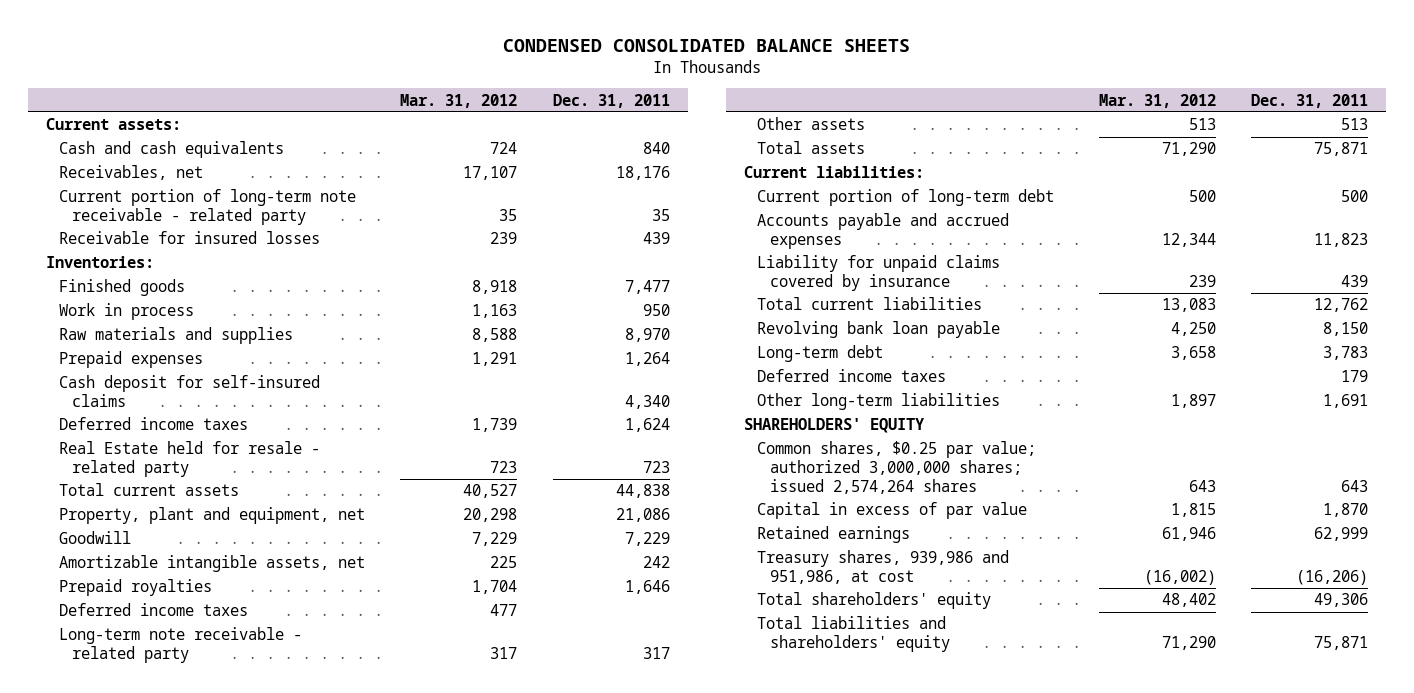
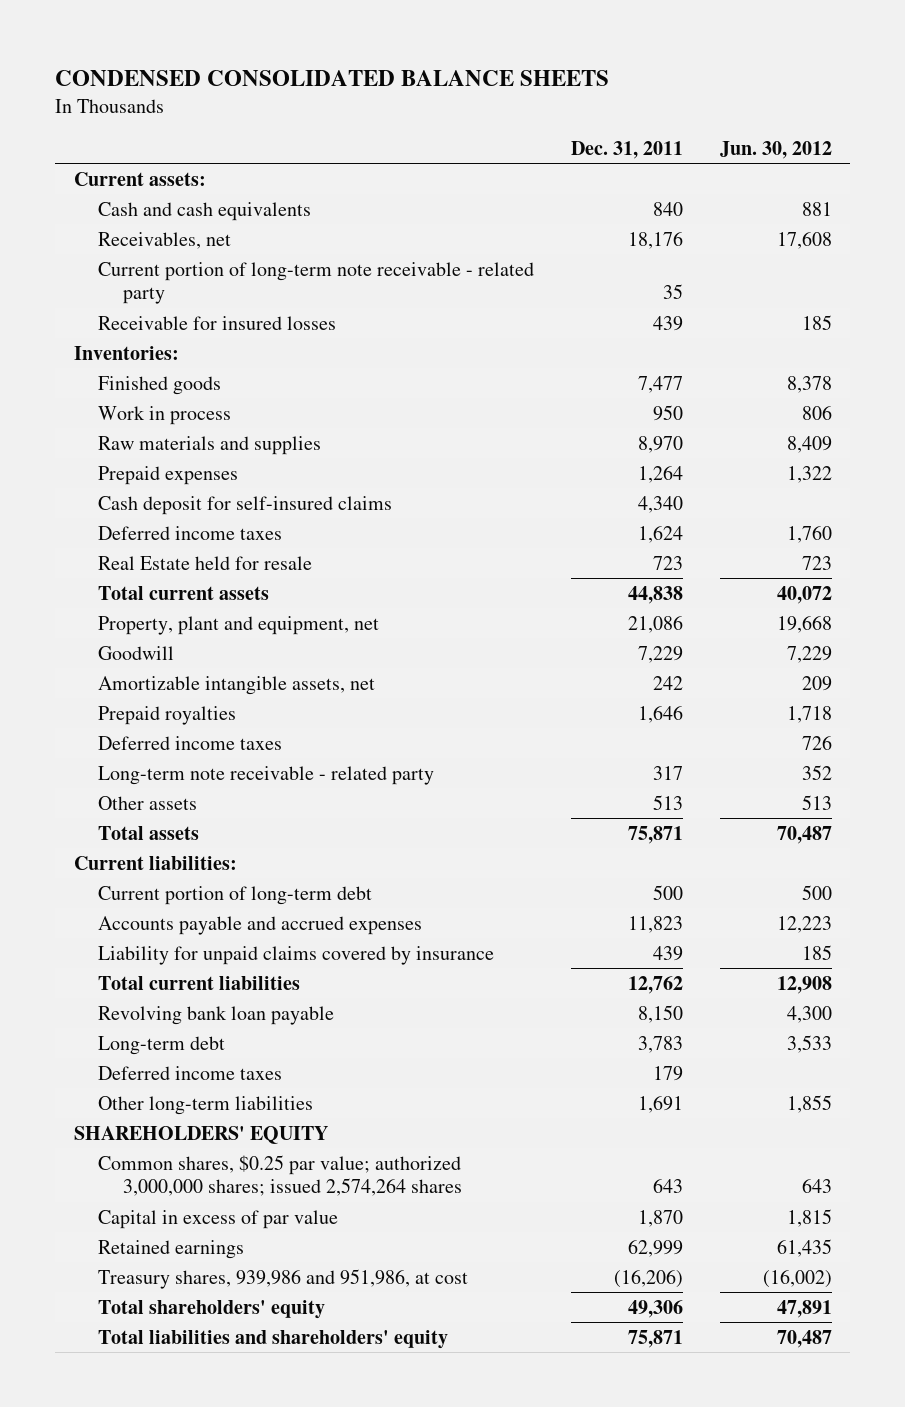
[400,93,518,108] Mar. 31, 2012 -> none
none -> [719,140,832,159] Jun. 30, 2012
[59,441,321,478] Real Estate held for resale - related party -> [98,555,313,570] Real Estate held for resale

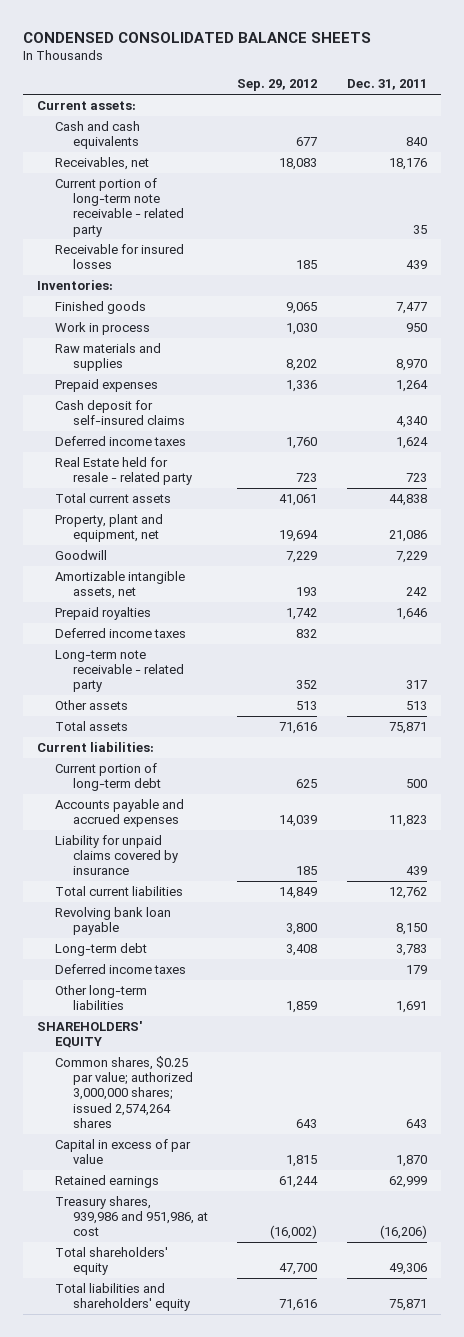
[719,140,832,159] Jun. 30, 2012 -> none
none -> [237,79,318,92] Sep. 29, 2012
[98,555,313,570] Real Estate held for resale -> [55,457,193,486] Real Estate held for resale - related party

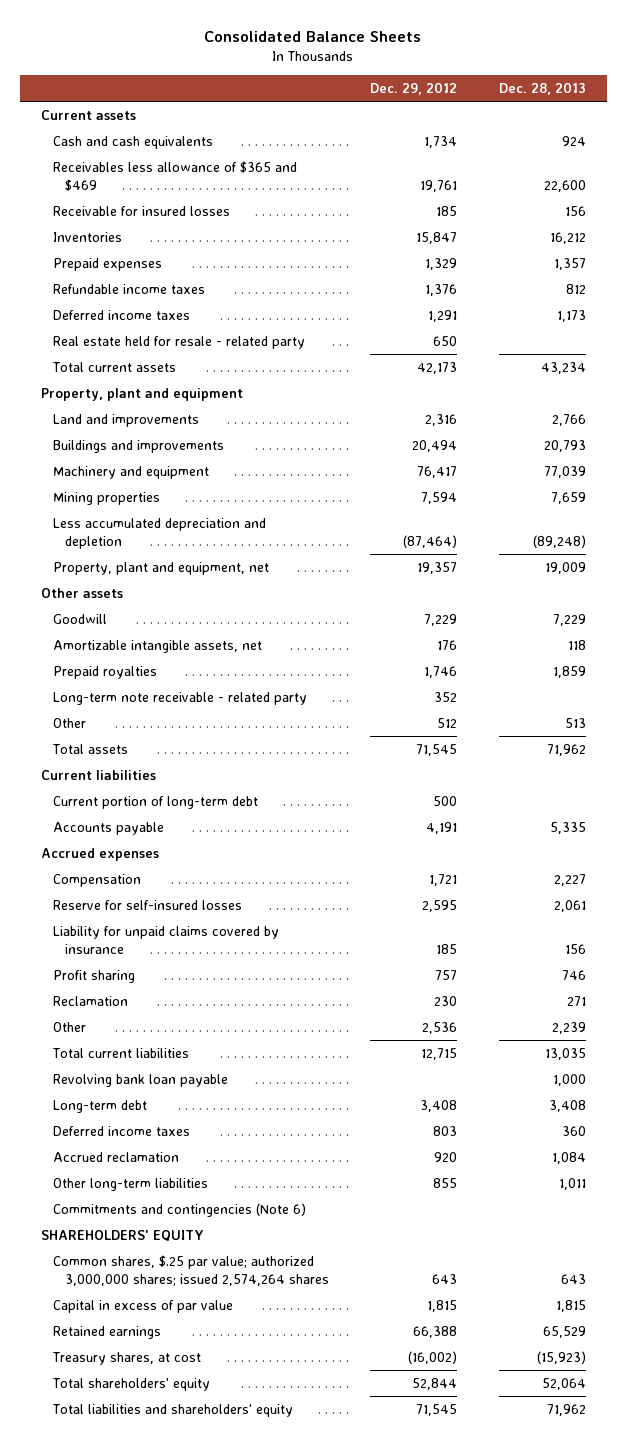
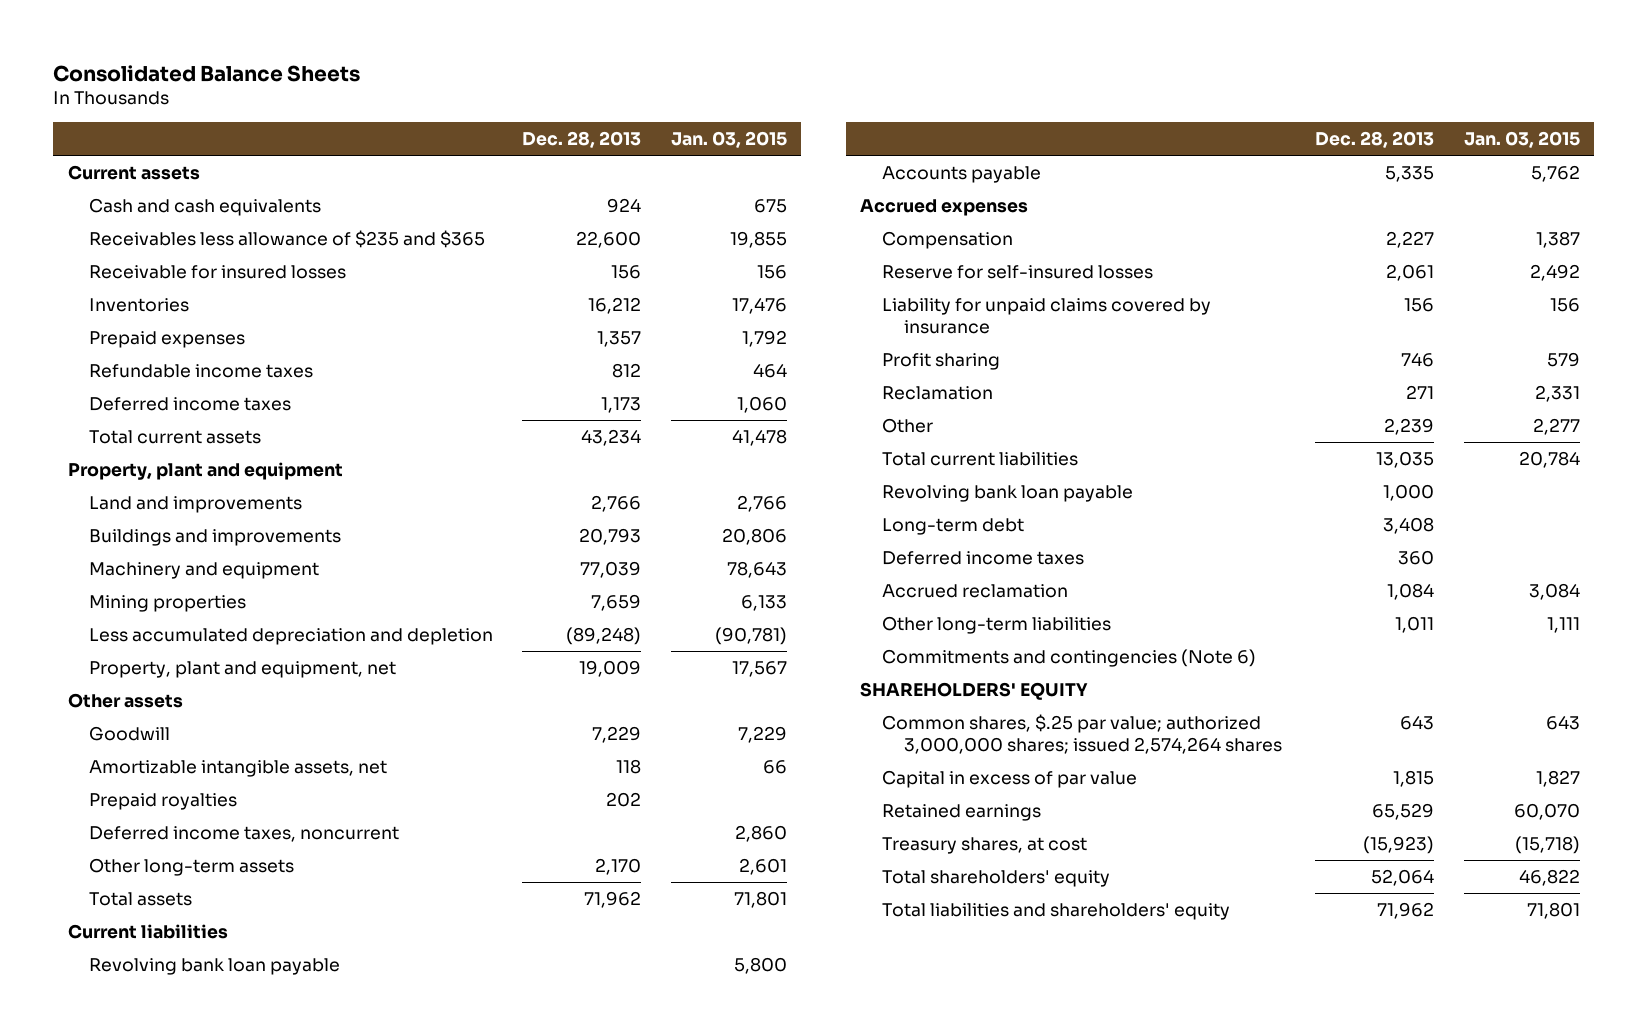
[370,81,458,95] Dec. 29, 2012 -> none
none -> [670,131,787,149] Jan. 03, 2015
[52,160,297,192] Receivables less allowance of $365 and $469 -> [89,230,486,249] Receivables less allowance of $235 and $365
[52,335,305,349] Real estate held for resale - related party -> none
[52,691,307,705] Long-term note receivable - related party -> none
[552,665,586,678] 1,859 -> [606,792,642,808] 202
none -> [89,826,400,843] Deferred income taxes, noncurrent
[52,717,86,728] Other -> [89,858,295,877] Other long-term assets
[564,717,586,728] 513 -> [595,858,642,876] 2,170
[52,795,258,809] Current portion of long-term debt -> none
none -> [89,958,341,976] Revolving bank loan payable

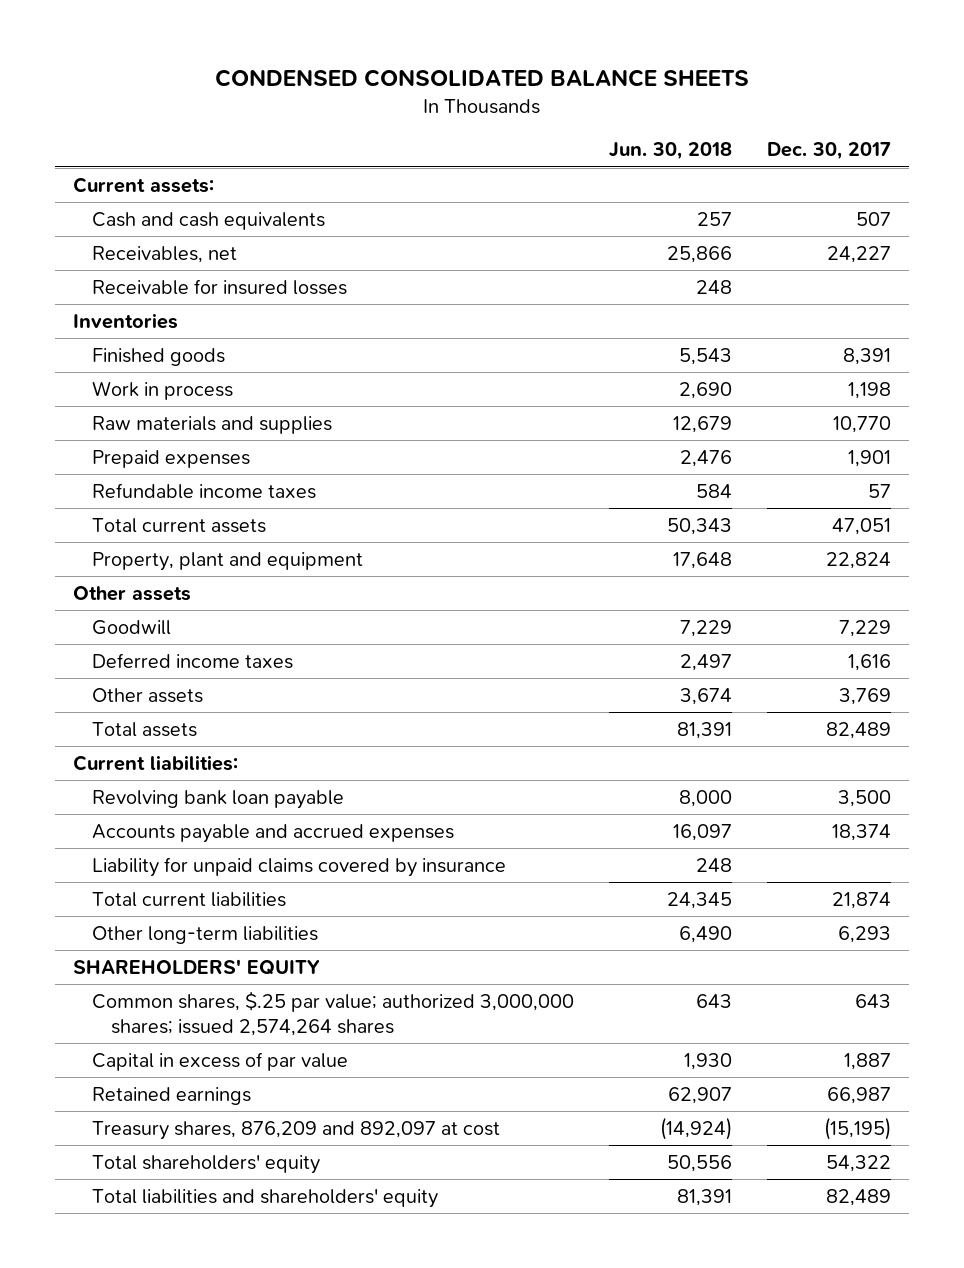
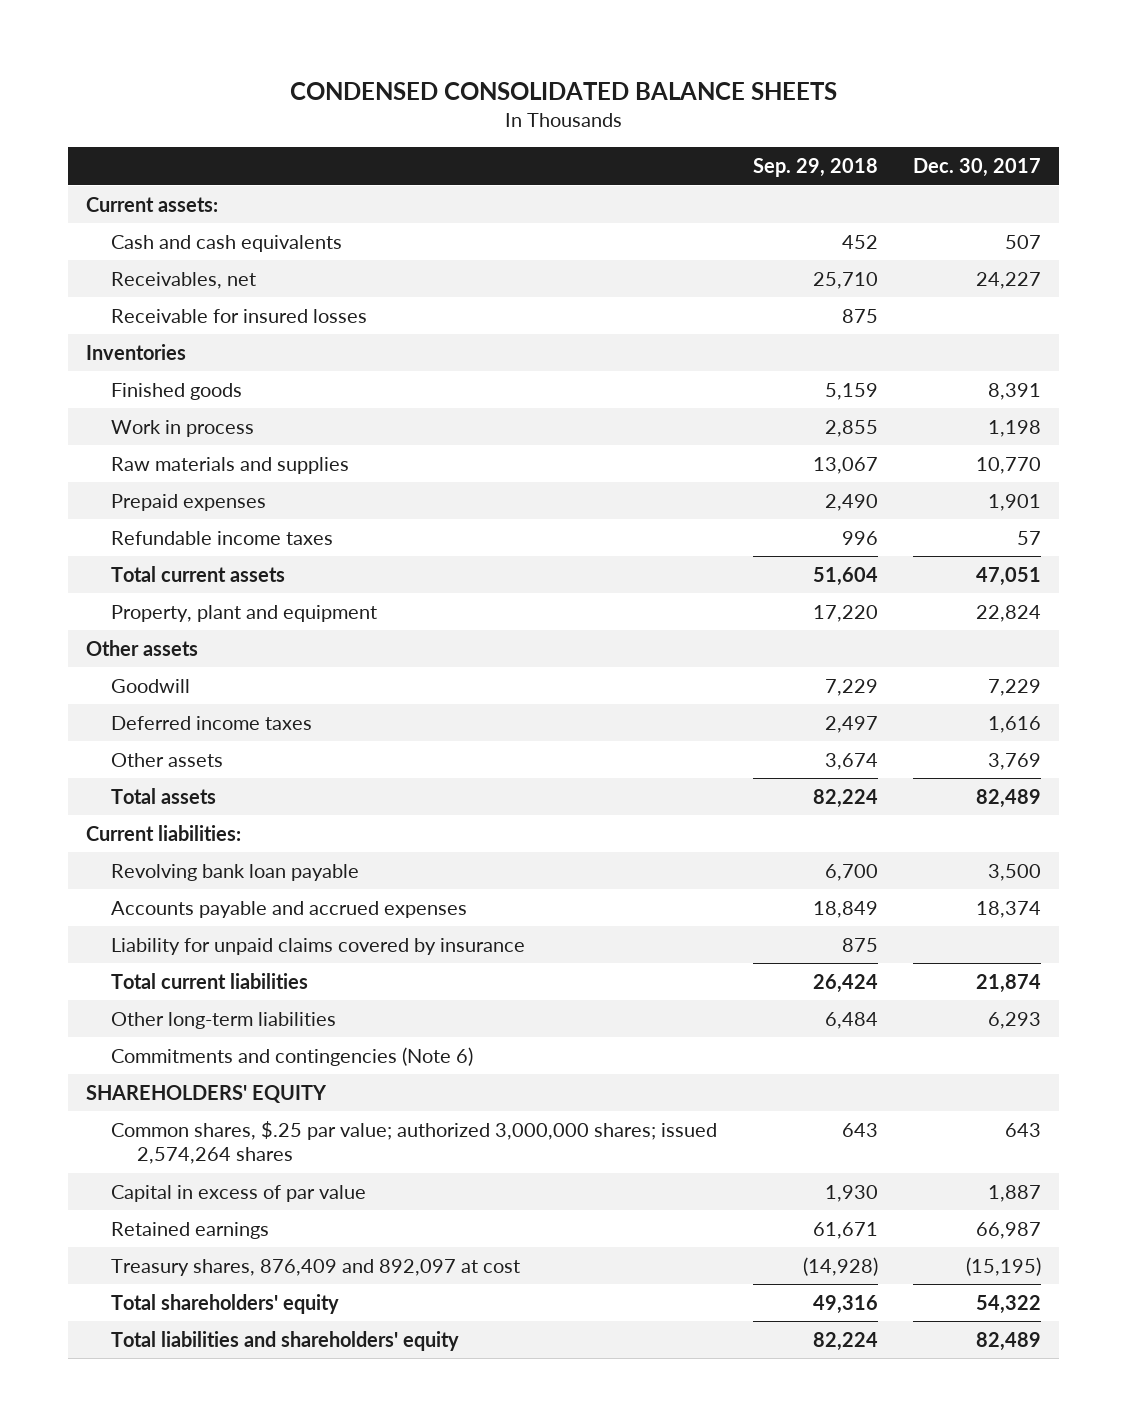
[609,142,733,161] Jun. 30, 2018 -> none
none -> [752,158,878,178] Sep. 29, 2018
none -> [111,1047,474,1067] Commitments and contingencies (Note 6)
[91,1120,500,1140] Treasury shares, 876,209 and 892,097 at cost -> [111,1259,521,1277] Treasury shares, 876,409 and 892,097 at cost

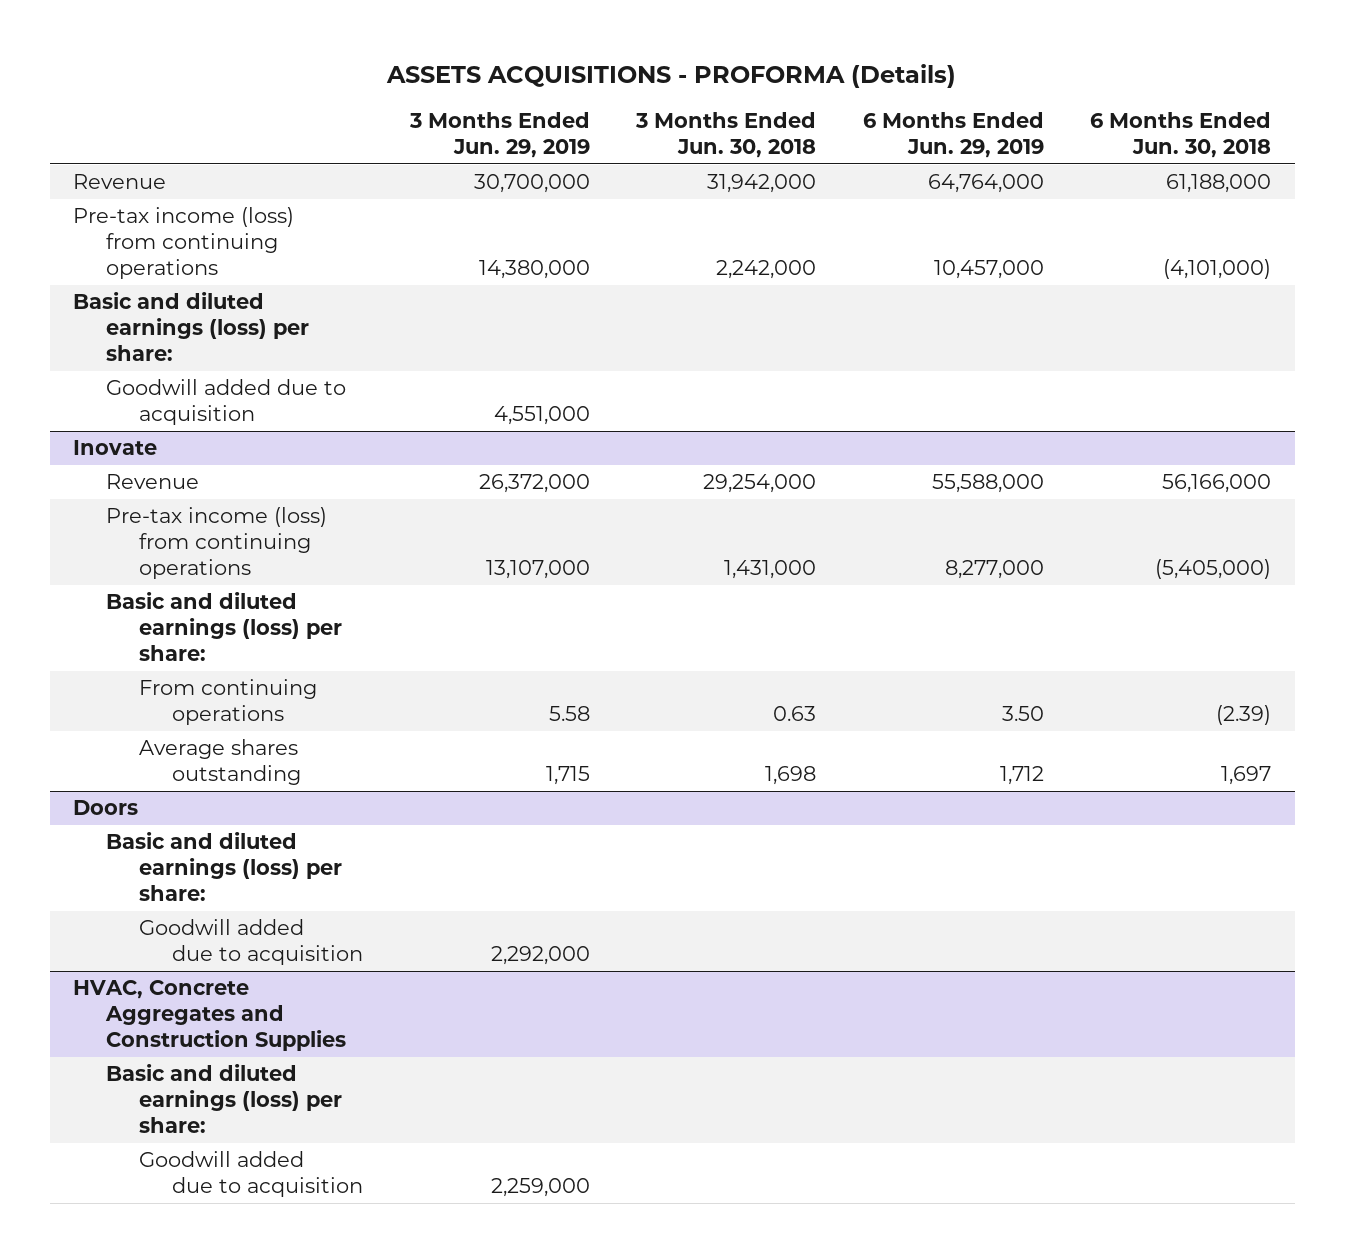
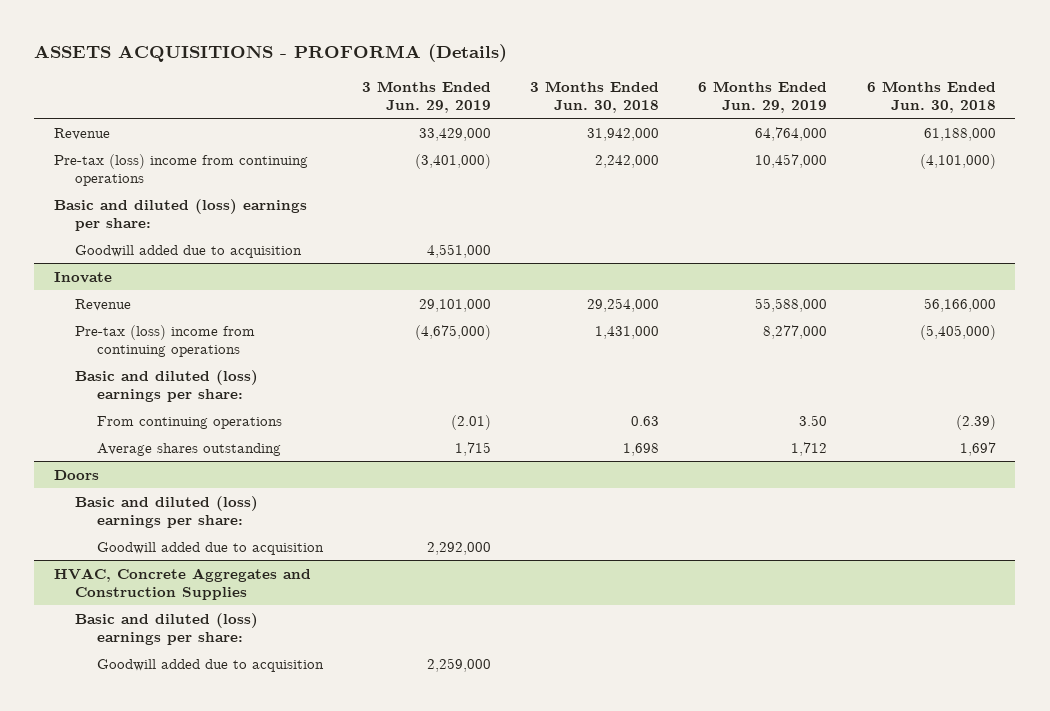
[473,174,590,194] 30,700,000 -> [418,127,491,141] 33,429,000
[73,207,295,280] Pre-tax income (loss) from continuing operations -> [53,153,308,186] Pre-tax (loss) income from continuing operations
[478,260,590,280] 14,380,000 -> [414,153,491,169] (3,401,000)
[73,292,310,362] Basic and diluted earnings (loss) per share: -> [53,198,307,231] Basic and diluted (loss) earnings per share:
[478,474,590,494] 26,372,000 -> [418,298,491,312] 29,101,000
[106,507,328,580] Pre-tax income (loss) from continuing operations -> [75,324,256,357] Pre-tax (loss) income from continuing operations
[485,560,590,580] 13,107,000 -> [414,324,491,340] (4,675,000)
[106,592,343,662] Basic and diluted earnings (loss) per share: -> [75,369,259,402] Basic and diluted (loss) earnings per share:
[548,706,590,722] 5.58 -> [450,414,491,430] (2.01)
[106,832,343,902] Basic and diluted earnings (loss) per share: -> [75,495,259,528] Basic and diluted (loss) earnings per share:
[106,1064,343,1134] Basic and diluted earnings (loss) per share: -> [75,612,259,645] Basic and diluted (loss) earnings per share:

